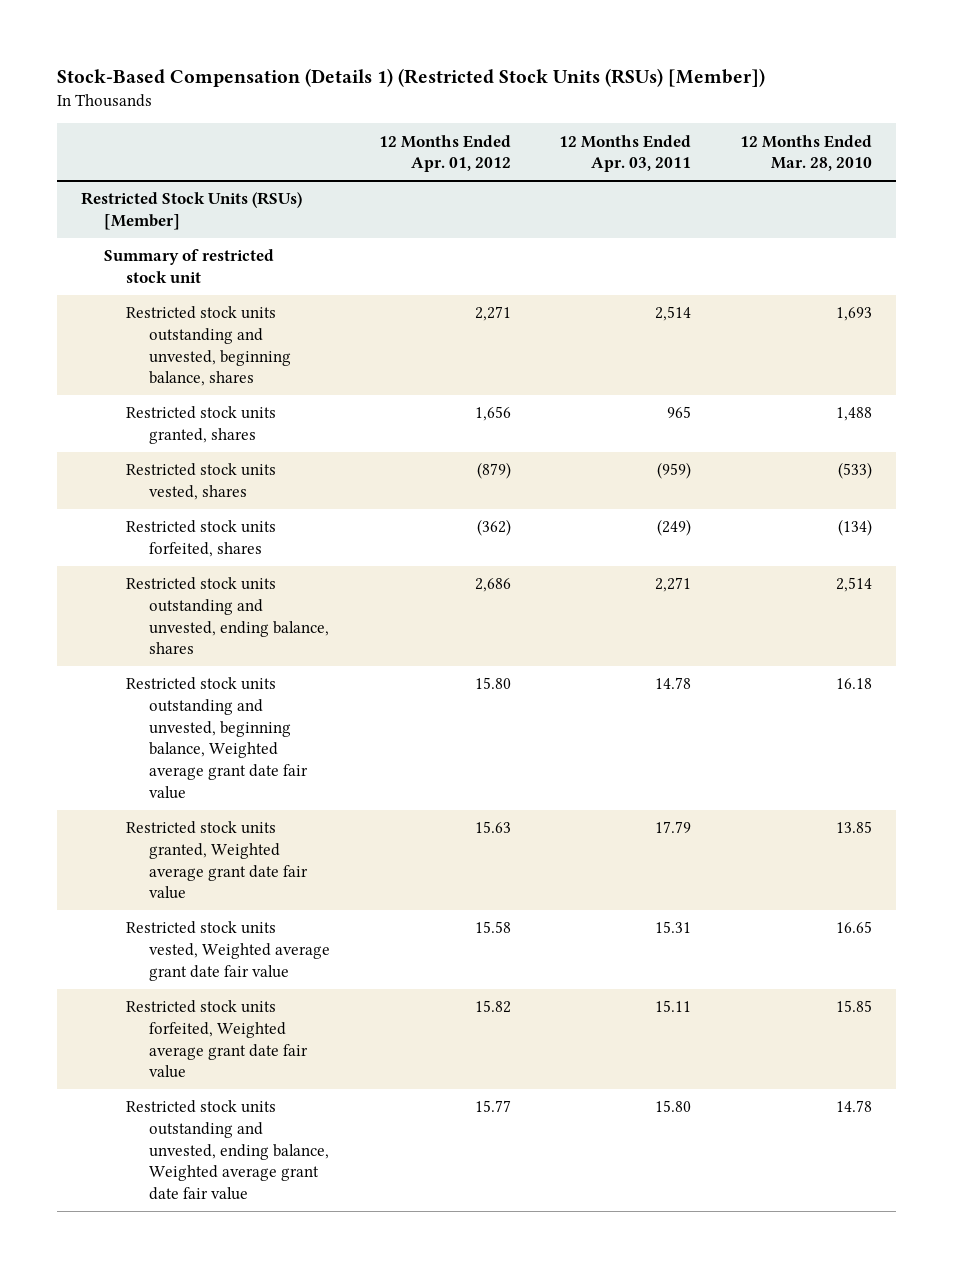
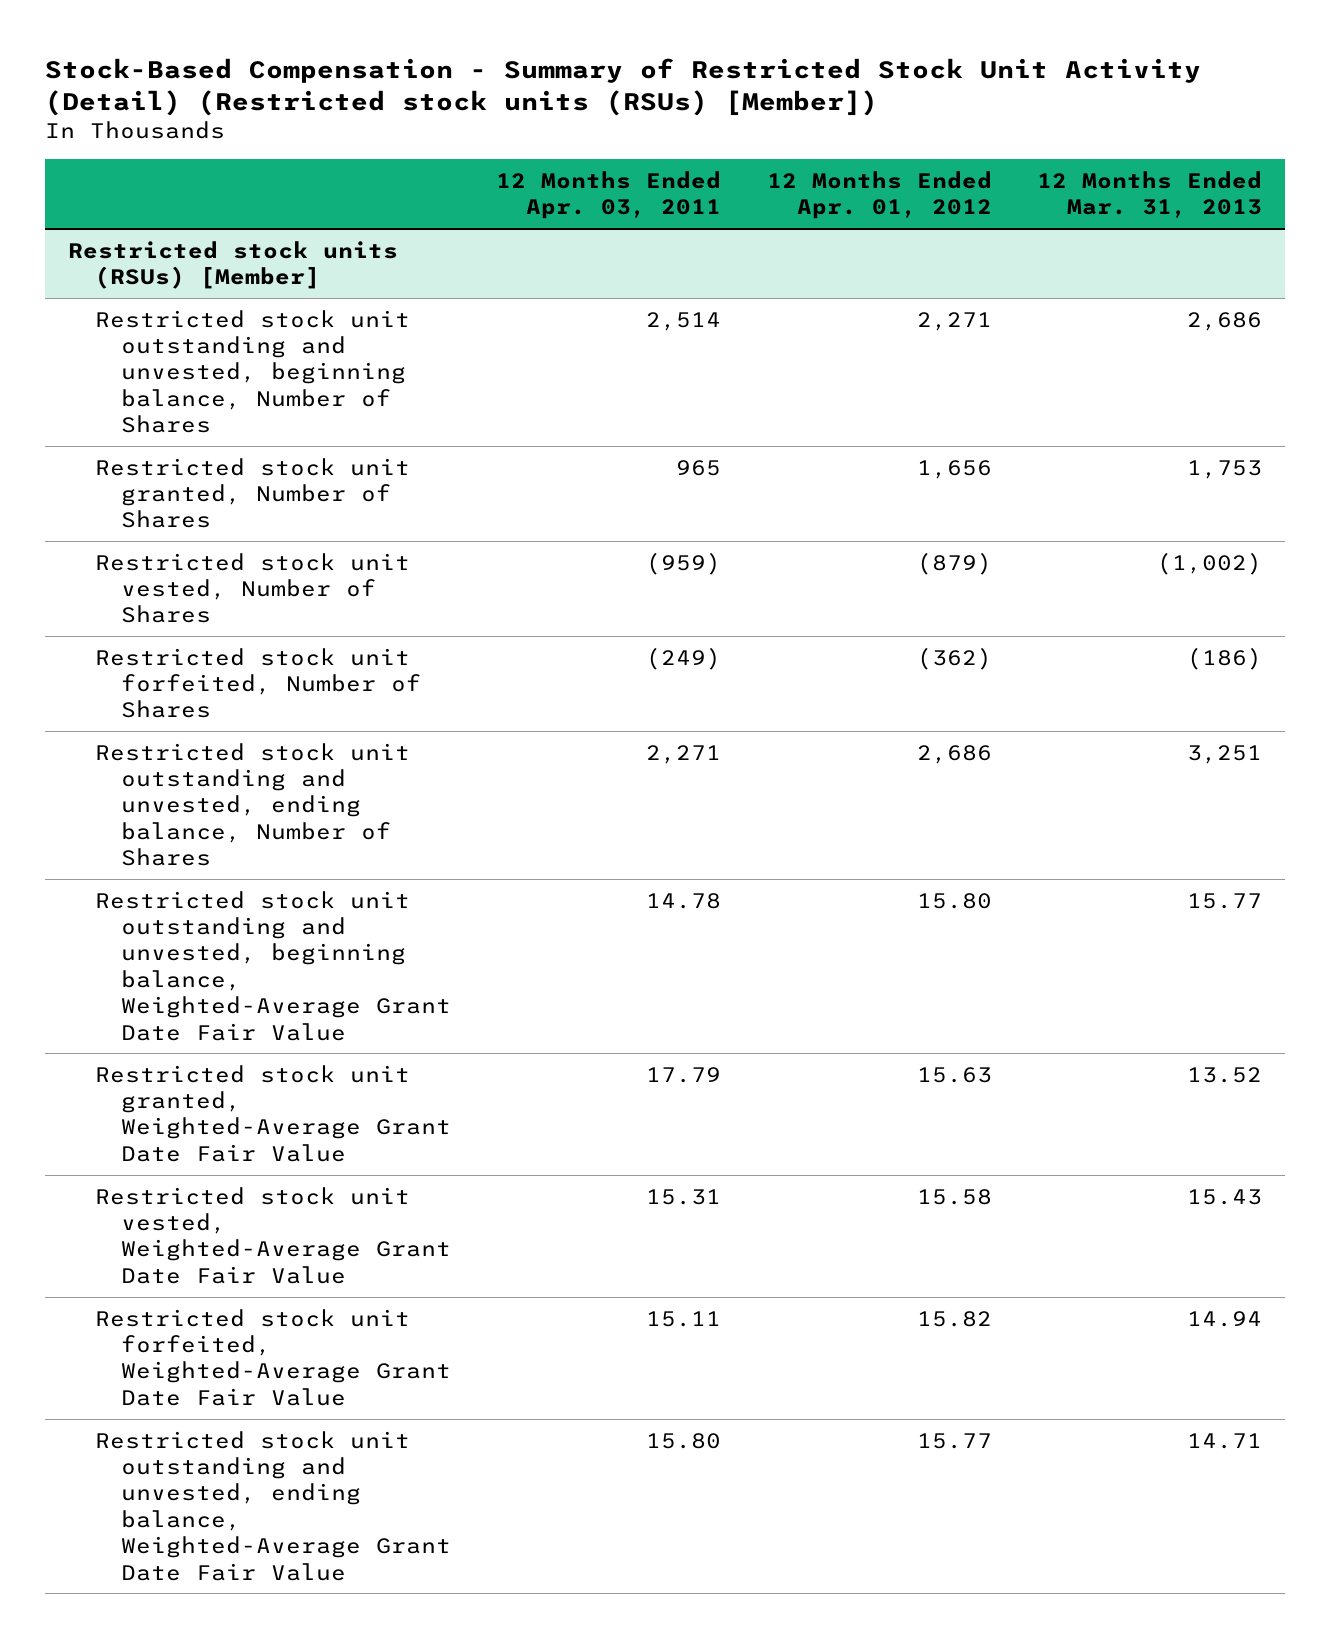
[56,68,765,88] Stock-Based Compensation (Details 1) (Restricted Stock Units (RSUs) [Member]) -> [45,57,1202,117] Stock-Based Compensation - Summary of Restricted Stock Unit Activity (Detail) (Restricted stock units (RSUs) [Member])
[739,134,872,172] 12 Months Ended Mar. 28, 2010 -> none
none -> [1036,170,1262,219] 12 Months Ended Mar. 31, 2013
[103,249,274,283] Summary of restricted stock unit -> none
[81,192,303,230] Restricted Stock Units (RSUs) [Member] -> [68,240,399,289] Restricted stock units (RSUs) [Member]
[126,306,292,387] Restricted stock units outstanding and unvested, beginning balance, shares -> [94,309,410,434] Restricted stock unit outstanding and unvested, beginning balance, Number of Shares
[126,406,277,444] Restricted stock units granted, shares -> [94,457,410,529] Restricted stock unit granted, Number of Shares
[126,463,277,500] Restricted stock units vested, shares -> [94,552,410,624] Restricted stock unit vested, Number of Shares
[126,520,277,557] Restricted stock units forfeited, shares -> [94,647,422,719] Restricted stock unit forfeited, Number of Shares
[126,577,330,655] Restricted stock units outstanding and unvested, ending balance, shares -> [94,742,410,867] Restricted stock unit outstanding and unvested, ending balance, Number of Shares
[126,677,309,799] Restricted stock units outstanding and unvested, beginning balance, Weighted average grant date fair value -> [94,890,452,1041] Restricted stock unit outstanding and unvested, beginning balance, Weighted-Average Grant Date Fair Value
[126,821,309,900] Restricted stock units granted, Weighted average grant date fair value -> [94,1064,452,1162] Restricted stock unit granted, Weighted-Average Grant Date Fair Value
[126,921,331,981] Restricted stock units vested, Weighted average grant date fair value -> [94,1186,452,1284] Restricted stock unit vested, Weighted-Average Grant Date Fair Value
[126,1000,309,1079] Restricted stock units forfeited, Weighted average grant date fair value -> [94,1308,452,1406] Restricted stock unit forfeited, Weighted-Average Grant Date Fair Value
[126,1100,330,1200] Restricted stock units outstanding and unvested, ending balance, Weighted average grant date fair value -> [94,1430,452,1581] Restricted stock unit outstanding and unvested, ending balance, Weighted-Average Grant Date Fair Value

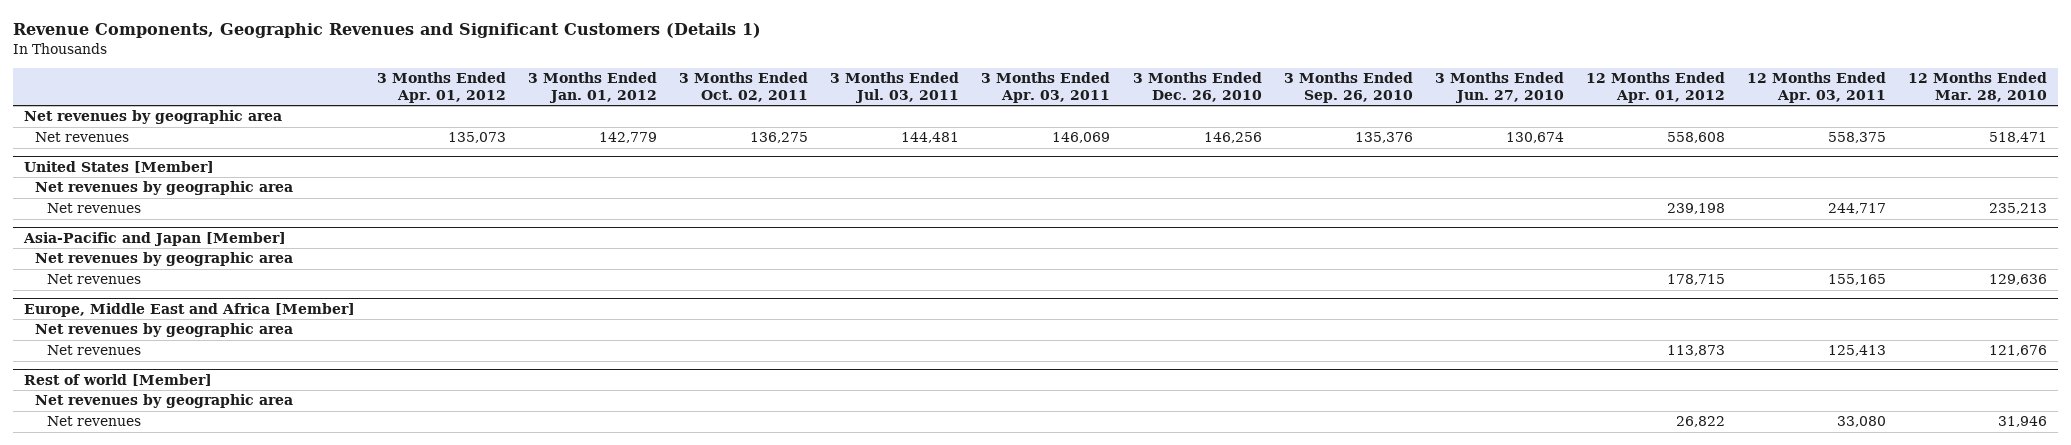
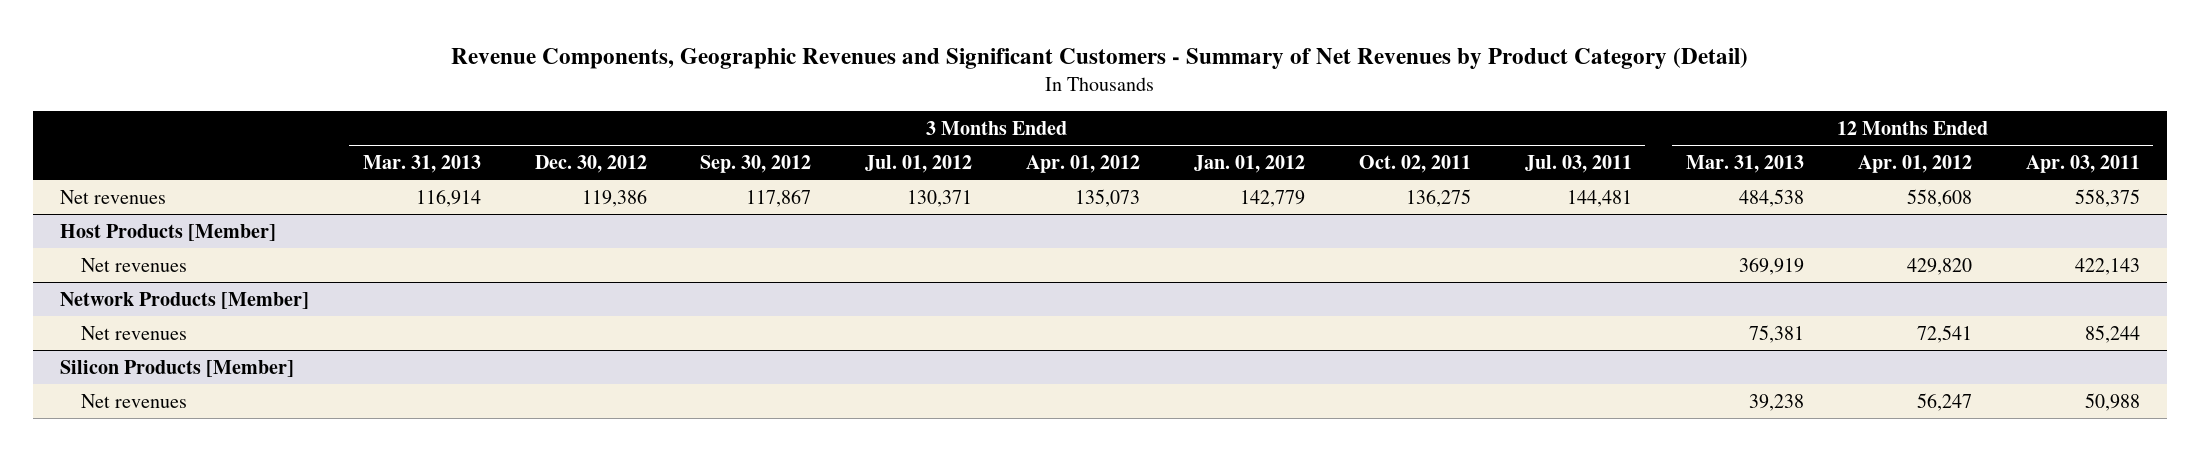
[12,22,761,38] Revenue Components, Geographic Revenues and Significant Customers (Details 1) -> [450,48,1748,70] Revenue Components, Geographic Revenues and Significant Customers - Summary of Net Revenues by Product Category (Detail)
[981,72,1111,103] 3 Months Ended Apr. 03, 2011 -> none
[1132,72,1262,102] 3 Months Ended Dec. 26, 2010 -> none
[1283,72,1413,103] 3 Months Ended Sep. 26, 2010 -> none
[1434,72,1564,103] 3 Months Ended Jun. 27, 2010 -> none
[1908,72,2048,102] 12 Months Ended Mar. 28, 2010 -> none
none -> [362,154,481,173] Mar. 31, 2013
none -> [534,154,647,173] Dec. 30, 2012
none -> [700,154,812,173] Sep. 30, 2012
none -> [865,154,973,173] Jul. 01, 2012
none -> [1685,154,1804,173] Mar. 31, 2013
[23,110,282,125] Net revenues by geographic area -> none
[23,160,214,173] United States [Member] -> none
[35,181,294,196] Net revenues by geographic area -> none
[22,231,286,246] Asia-Pacific and Japan [Member] -> none
[35,252,294,267] Net revenues by geographic area -> none
[23,302,355,317] Europe, Middle East and Africa [Member] -> none
[35,323,294,338] Net revenues by geographic area -> none
[23,373,212,386] Rest of world [Member] -> none
[35,394,294,409] Net revenues by geographic area -> none
[46,416,141,427] Net revenues -> none
none -> [59,223,276,241] Host Products [Member]
[1666,203,1725,215] 239,198 -> [1906,257,1972,275] 429,820
[1828,203,1887,215] 244,717 -> [2074,257,2140,275] 422,143
none -> [59,291,309,309] Network Products [Member]
[1666,274,1725,286] 178,715 -> [1916,324,1972,343] 72,541
[1828,274,1887,286] 155,165 -> [2084,324,2140,343] 85,244
none -> [59,359,294,377] Silicon Products [Member]
[1666,345,1725,357] 113,873 -> [1916,392,1972,411] 56,247
[1828,345,1887,357] 125,413 -> [2084,392,2140,411] 50,988

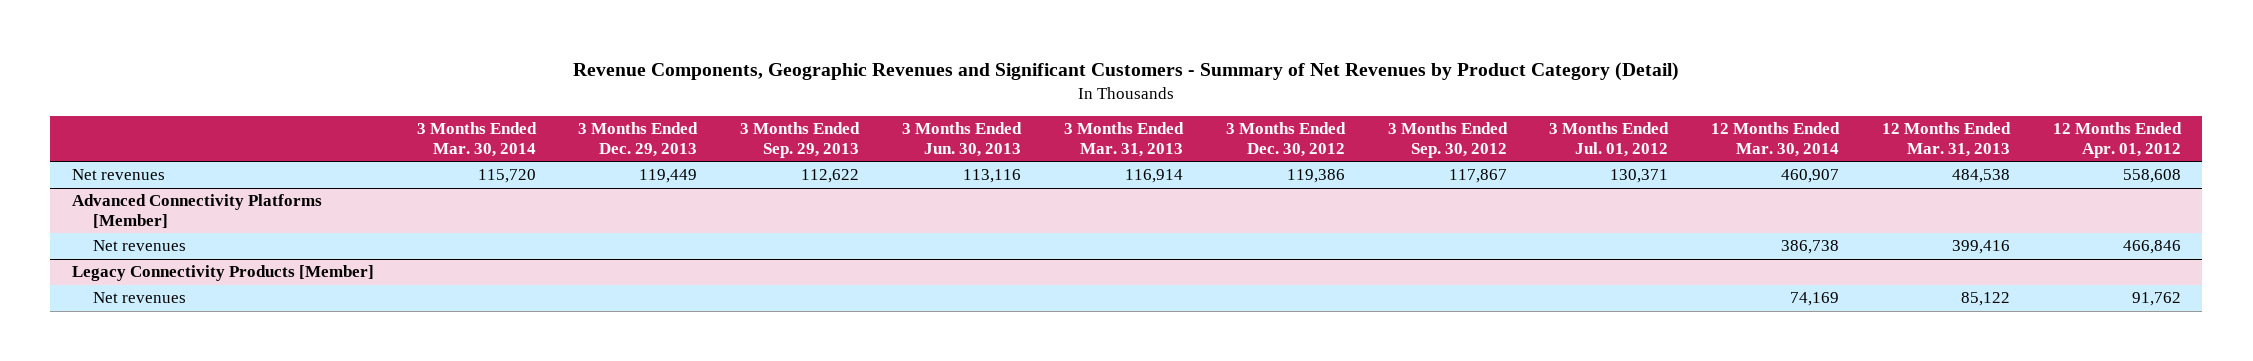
[1026,154,1141,173] Apr. 01, 2012 -> none
[1194,154,1306,173] Jan. 01, 2012 -> none
[1359,154,1472,173] Oct. 02, 2011 -> none
[1525,154,1633,173] Jul. 03, 2011 -> none
[2025,154,2140,173] Apr. 03, 2011 -> none
none -> [416,122,537,157] 3 Months Ended Mar. 30, 2014
none -> [578,122,699,157] 3 Months Ended Dec. 29, 2013
none -> [740,122,861,158] 3 Months Ended Sep. 29, 2013
none -> [902,122,1023,157] 3 Months Ended Jun. 30, 2013
none -> [1711,122,1841,157] 12 Months Ended Mar. 30, 2014
[59,223,276,241] Host Products [Member] -> none
[59,291,309,309] Network Products [Member] -> none
[59,359,294,377] Silicon Products [Member] -> none
[81,393,188,408] Net revenues -> none
none -> [71,194,322,229] Advanced Connectivity Platforms [Member]
[1738,256,1804,275] 369,919 -> [1952,240,2011,255] 399,416
[1906,257,1972,275] 429,820 -> [2122,240,2181,255] 466,846
none -> [71,265,374,282] Legacy Connectivity Products [Member]
[1748,324,1804,343] 75,381 -> [1961,292,2011,307] 85,122
[1916,324,1972,343] 72,541 -> [2131,292,2181,307] 91,762

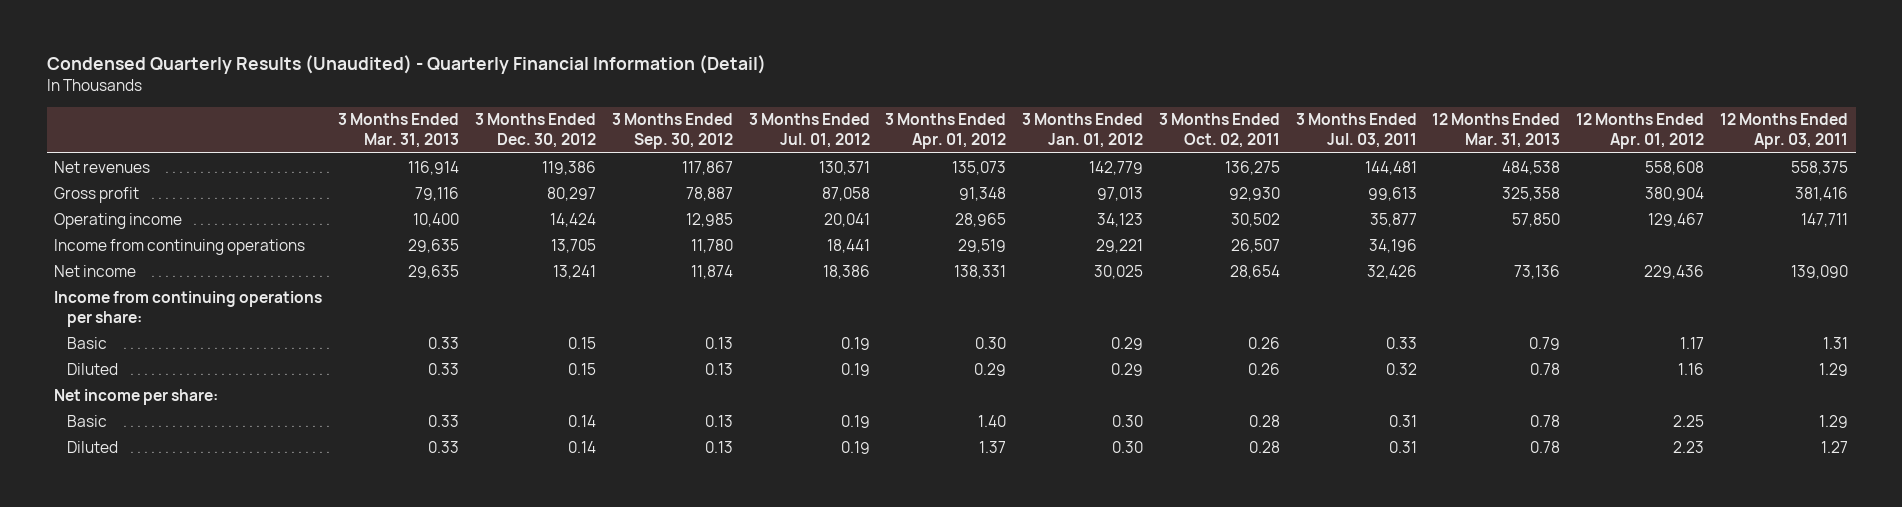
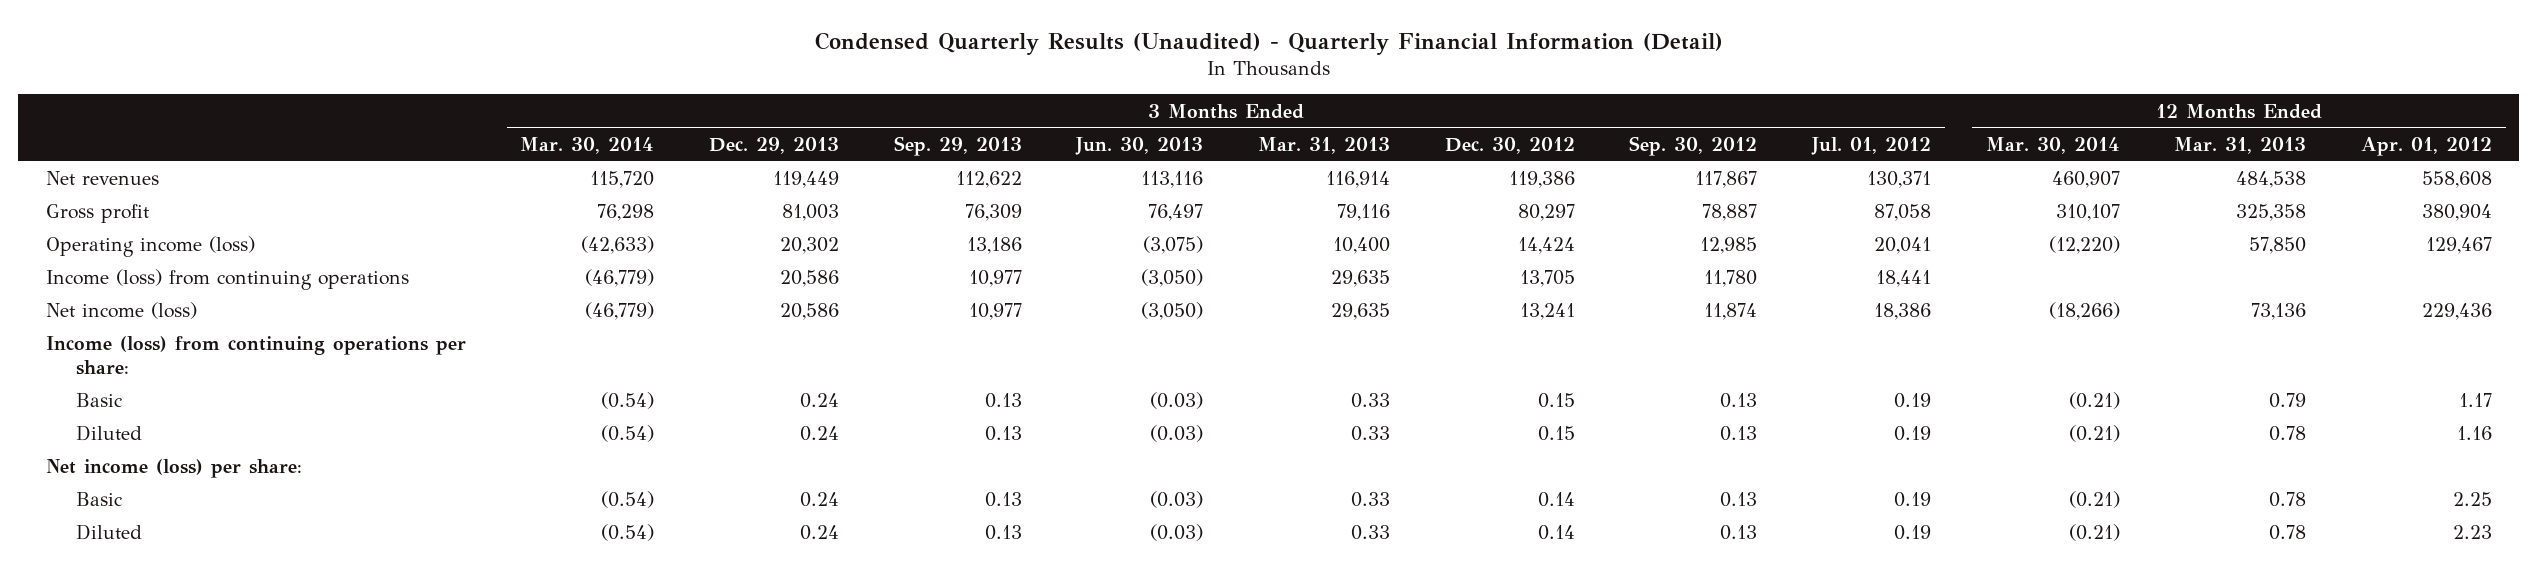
[885,113,1007,150] 3 Months Ended Apr. 01, 2012 -> none
[1022,113,1144,149] 3 Months Ended Jan. 01, 2012 -> none
[1158,113,1280,149] 3 Months Ended Oct. 02, 2011 -> none
[1295,113,1417,149] 3 Months Ended Jul. 03, 2011 -> none
[1720,113,1849,150] 12 Months Ended Apr. 03, 2011 -> none
none -> [520,136,655,154] Mar. 30, 2014
none -> [709,136,840,154] Dec. 29, 2013
none -> [893,135,1022,156] Sep. 29, 2013
none -> [1075,136,1204,155] Jun. 30, 2013
none -> [1985,136,2120,154] Mar. 30, 2014
[54,212,183,229] Operating income -> [45,236,255,258] Operating income (loss)
[54,238,306,255] Income from continuing operations -> [45,269,409,291] Income (loss) from continuing operations
[54,264,137,277] Net income -> [45,302,197,320] Net income (loss)
[54,290,323,327] Income from continuing operations per share: -> [45,336,466,376] Income (loss) from continuing operations per share:
[54,388,219,405] Net income per share: -> [45,459,302,479] Net income (loss) per share:

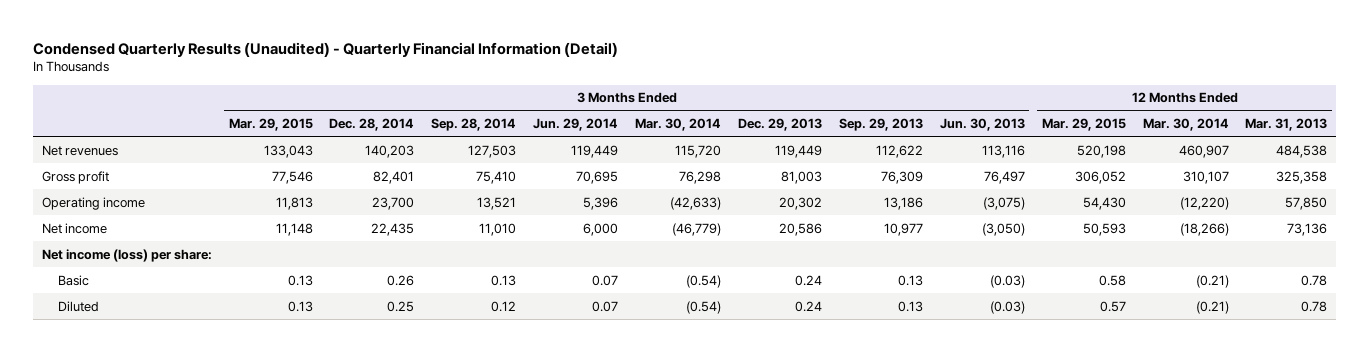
[1258,136,1391,154] Mar. 31, 2013 -> none
[1444,136,1575,154] Dec. 30, 2012 -> none
[1629,135,1758,156] Sep. 30, 2012 -> none
[1811,136,1932,155] Jul. 01, 2012 -> none
[2361,136,2493,156] Apr. 01, 2012 -> none
none -> [228,117,313,131] Mar. 29, 2015
none -> [329,117,415,131] Dec. 28, 2014
none -> [431,117,517,131] Sep. 28, 2014
none -> [533,117,619,131] Jun. 29, 2014
none -> [1041,117,1126,131] Mar. 29, 2015
[45,269,409,291] Income (loss) from continuing operations -> none
[45,336,466,376] Income (loss) from continuing operations per share: -> none
[76,393,123,408] Basic -> none
[76,425,143,442] Diluted -> none
[45,236,255,258] Operating income (loss) -> [41,196,145,210] Operating income
[45,302,197,320] Net income (loss) -> [41,222,107,234] Net income

